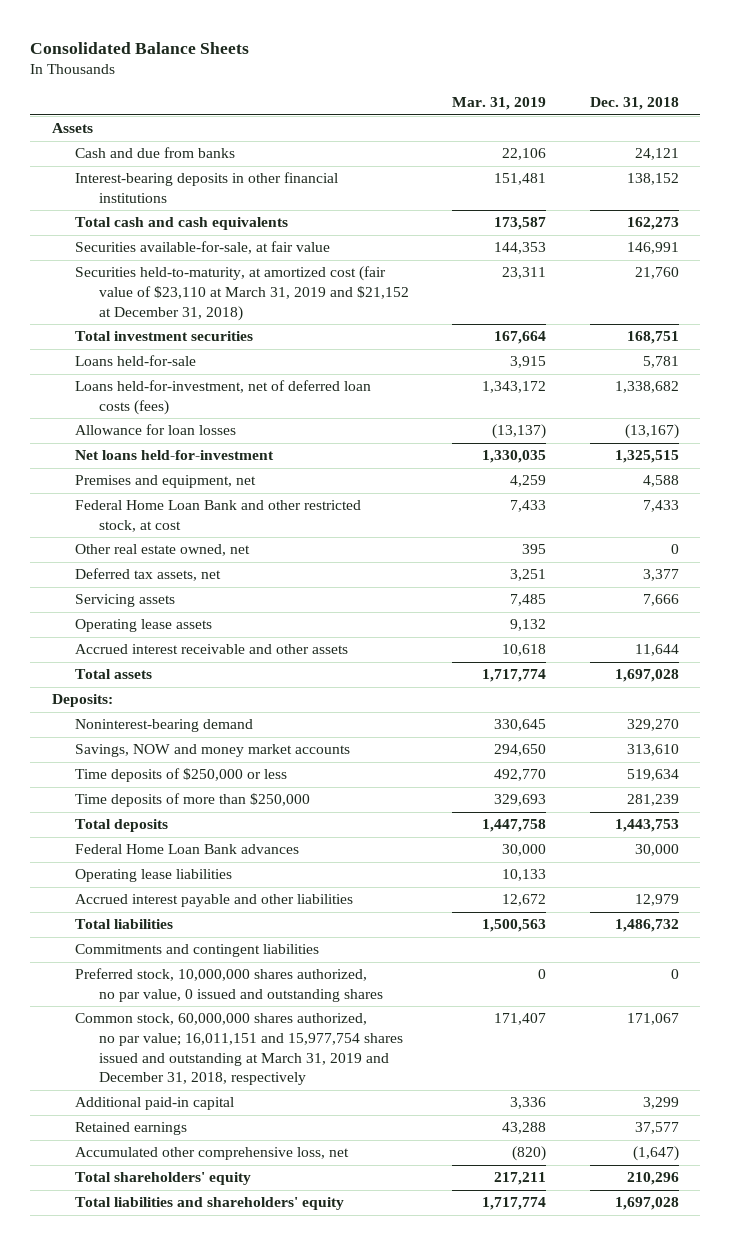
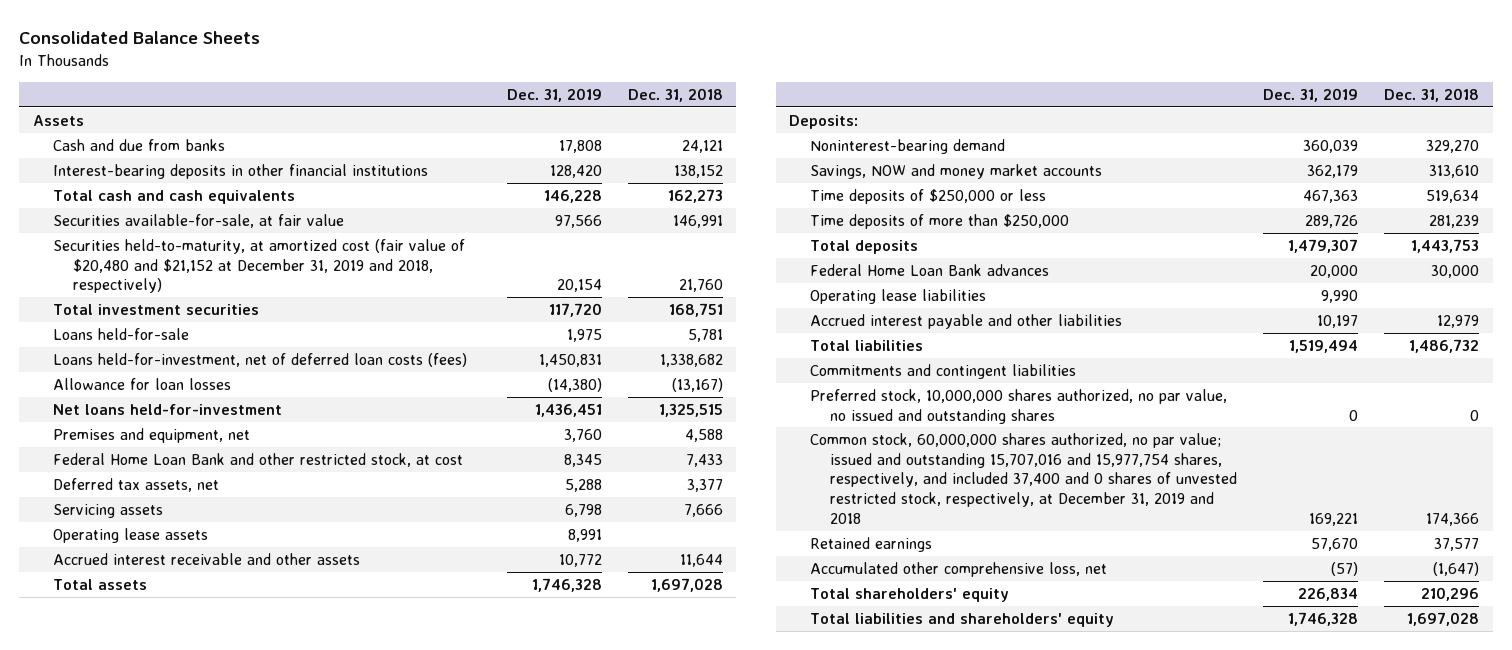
[452,97,547,111] Mar. 31, 2019 -> none
none -> [506,87,602,102] Dec. 31, 2019
[75,266,410,321] Securities held-to-maturity, at amortized cost (fair value of $23,110 at March 31, 2019 and $21,152 at December 31, 2018) -> [52,238,465,294] Securities held-to-maturity, at amortized cost (fair value of $20,480 and $21,152 at December 31, 2019 and 2018, respectively)
[75,544,251,557] Other real estate owned, net -> none
[75,1097,235,1111] Additional paid-in capital -> none
[75,968,384,1002] Preferred stock, 10,000,000 shares authorized, no par value, 0 issued and outstanding shares -> [809,388,1227,424] Preferred stock, 10,000,000 shares authorized, no par value, no issued and outstanding shares
[75,1013,404,1086] Common stock, 60,000,000 shares authorized, no par value; 16,011,151 and 15,977,754 shares issued and outstanding at March 31, 2019 and December 31, 2018, respectively -> [809,432,1237,524] Common stock, 60,000,000 shares authorized, no par value; issued and outstanding 15,707,016 and 15,977,754 shares, respectively, and included 37,400 and 0 shares of unvested restricted stock, respectively, at December 31, 2019 and 2018
[626,1013,679,1026] 171,067 -> [1426,512,1480,526] 174,366

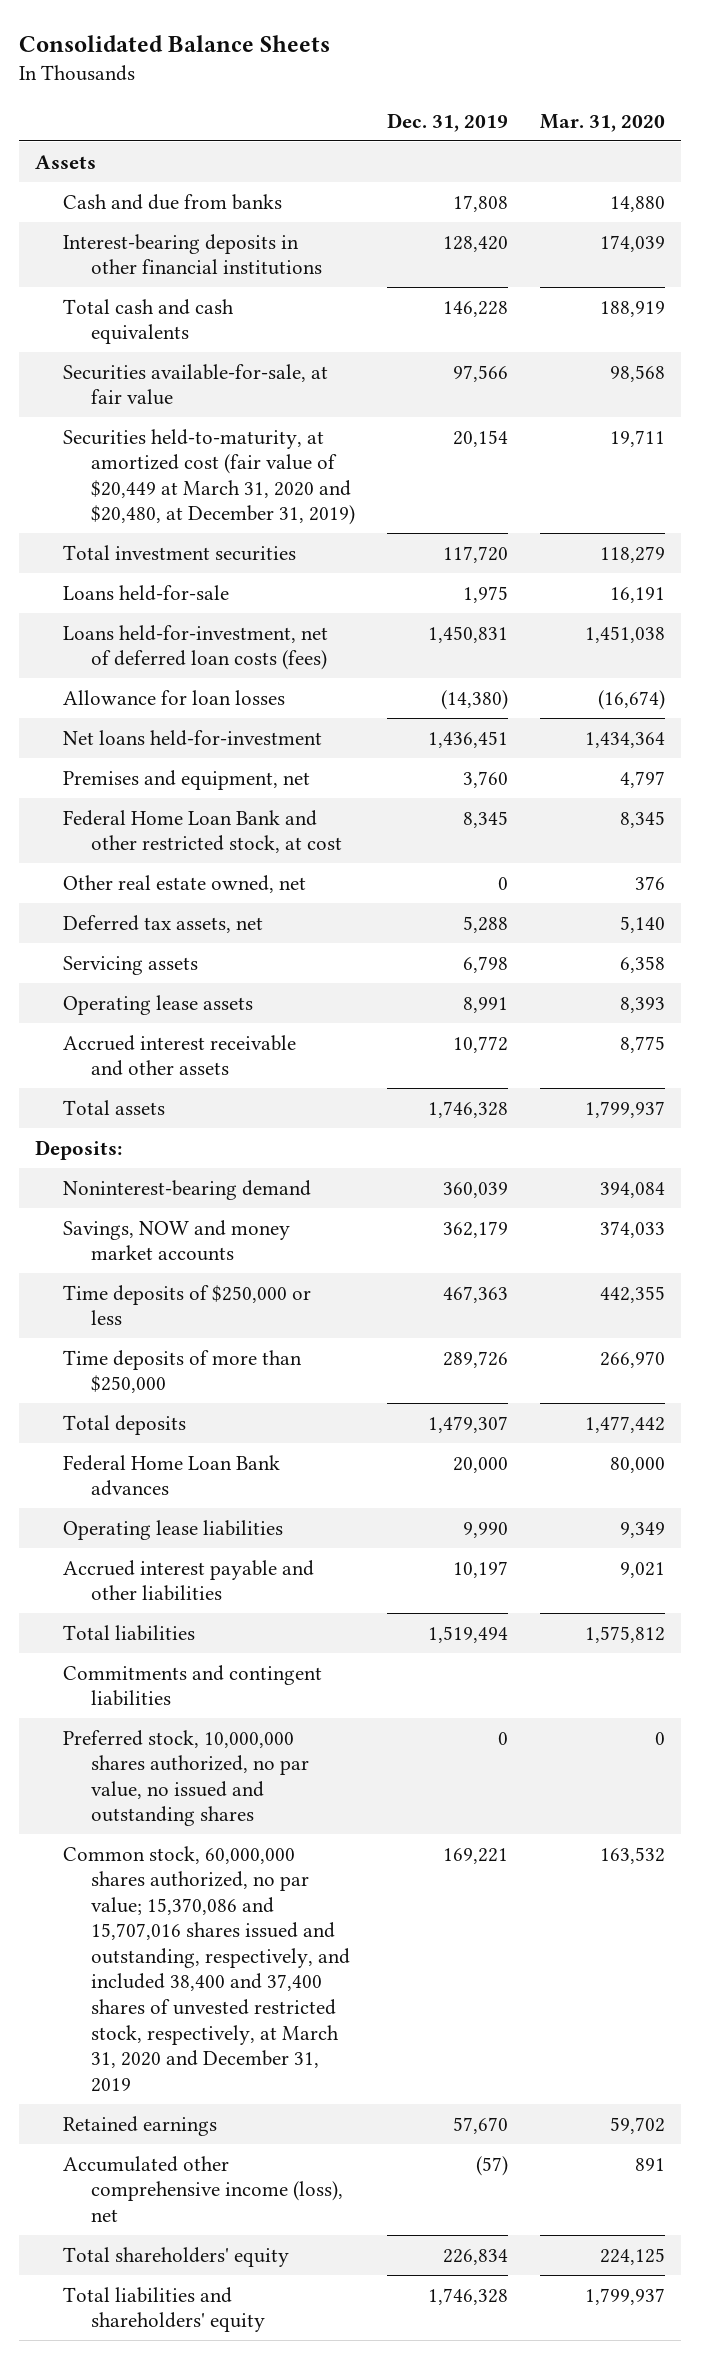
[627,87,723,102] Dec. 31, 2018 -> none
none -> [540,113,666,132] Mar. 31, 2020
[52,238,465,294] Securities held-to-maturity, at amortized cost (fair value of $20,480 and $21,152 at December 31, 2019 and 2018, respectively) -> [63,428,356,526] Securities held-to-maturity, at amortized cost (fair value of $20,449 at March 31, 2020 and $20,480, at December 31, 2019)
none -> [63,874,307,893] Other real estate owned, net
[809,432,1237,524] Common stock, 60,000,000 shares authorized, no par value; issued and outstanding 15,707,016 and 15,977,754 shares, respectively, and included 37,400 and 0 shares of unvested restricted stock, respectively, at December 31, 2019 and 2018 -> [63,1845,351,2092] Common stock, 60,000,000 shares authorized, no par value; 15,370,086 and 15,707,016 shares issued and outstanding, respectively, and included 38,400 and 37,400 shares of unvested restricted stock, respectively, at March 31, 2020 and December 31, 2019
[809,561,1107,577] Accumulated other comprehensive loss, net -> [63,2155,344,2222] Accumulated other comprehensive income (loss), net

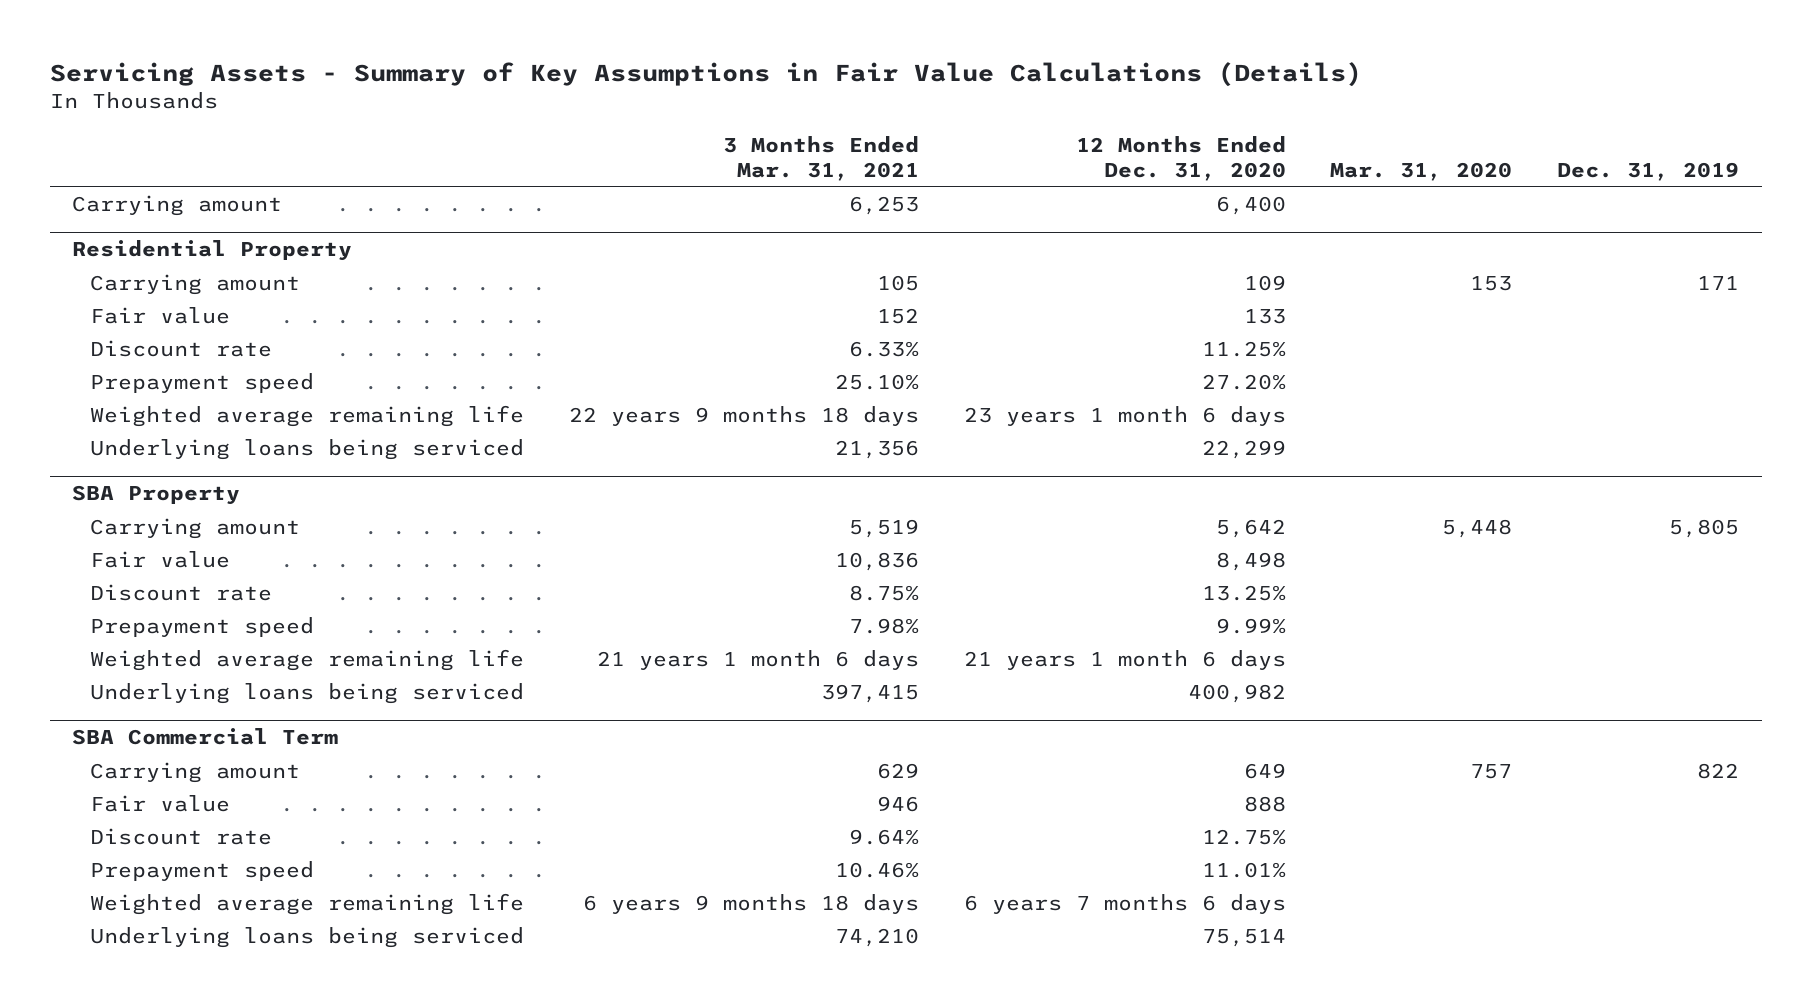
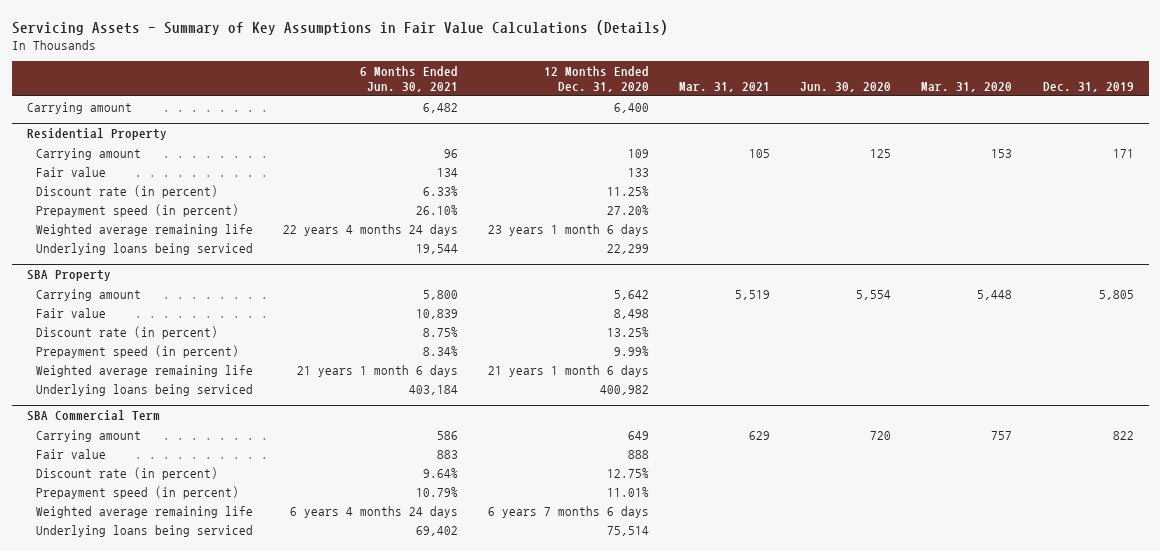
[722,135,919,181] 3 Months Ended Mar. 31, 2021 -> none
none -> [360,65,459,93] 6 Months Ended Jun. 30, 2021
none -> [679,82,771,93] Mar. 31, 2021
none -> [800,82,892,93] Jun. 30, 2020
[90,339,273,357] Discount rate -> [36,184,219,198] Discount rate (in percent)
[90,372,315,393] Prepayment speed -> [36,203,240,217] Prepayment speed (in percent)
[90,583,273,601] Discount rate -> [36,325,219,339] Discount rate (in percent)
[90,616,315,637] Prepayment speed -> [36,344,240,358] Prepayment speed (in percent)
[90,827,273,845] Discount rate -> [36,466,219,480] Discount rate (in percent)
[90,860,315,881] Prepayment speed -> [36,485,240,499] Prepayment speed (in percent)

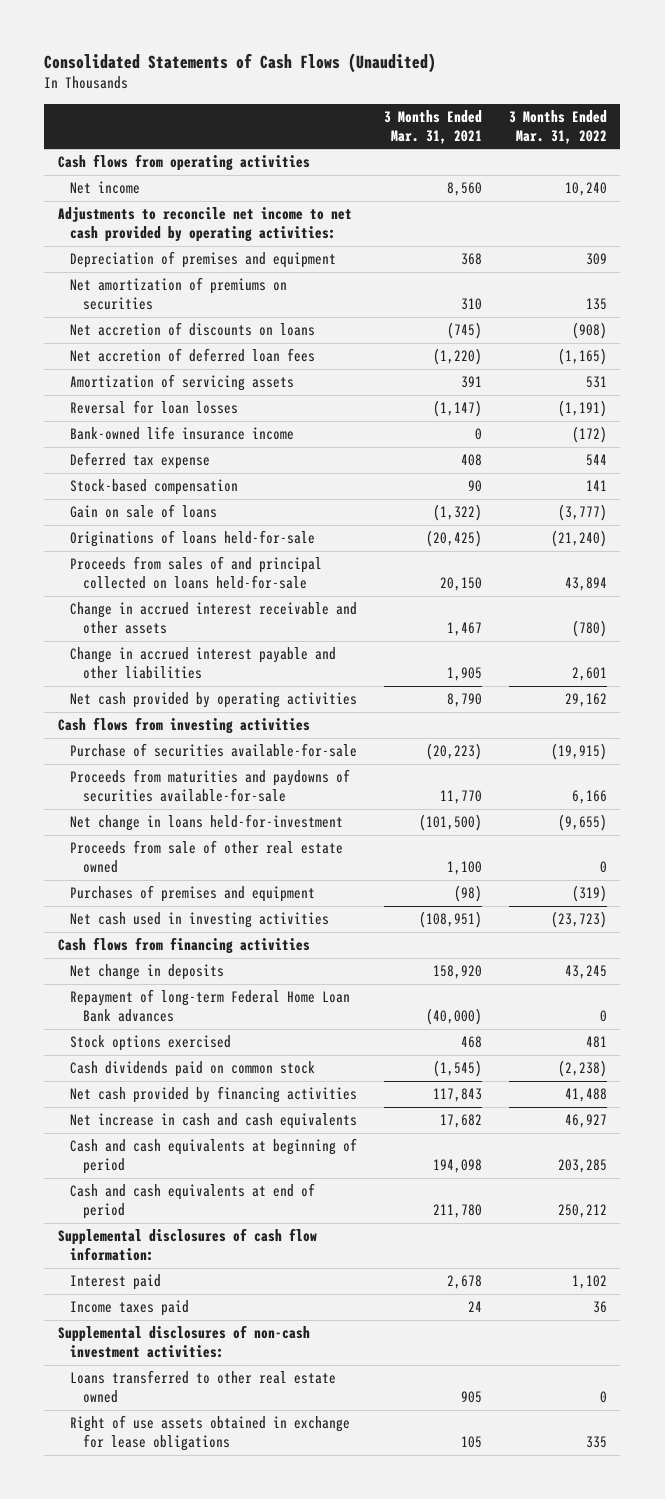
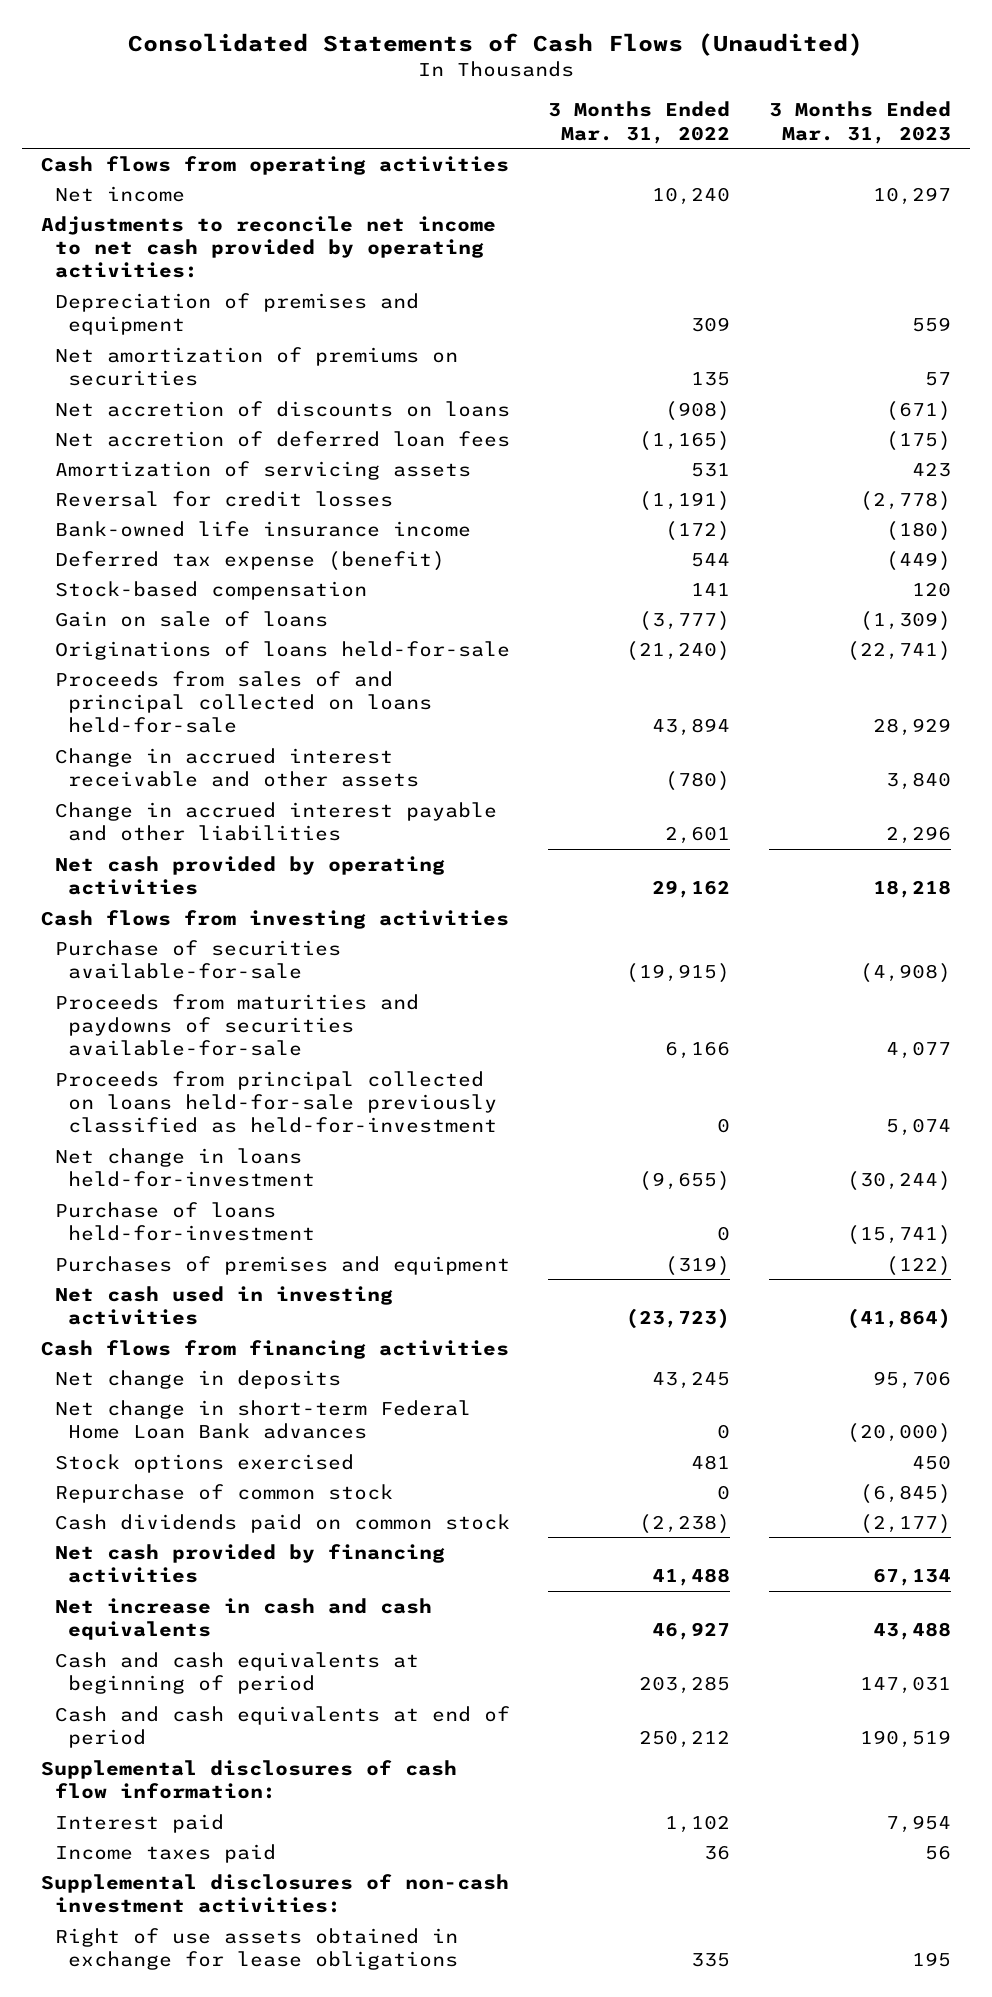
[384,110,483,144] 3 Months Ended Mar. 31, 2021 -> none
none -> [769,101,952,144] 3 Months Ended Mar. 31, 2023
[70,400,239,415] Reversal for loan losses -> [54,490,393,507] Reversal for credit losses
[70,452,211,470] Deferred tax expense -> [54,550,445,571] Deferred tax expense (benefit)
none -> [54,1070,498,1134] Proceeds from principal collected on loans held-for-sale previously classified as held-for-investment
[70,840,344,874] Proceeds from sale of other real estate owned -> none
none -> [54,1201,316,1242] Purchase of loans held-for-investment
[70,989,351,1023] Repayment of long-term Federal Home Loan Bank advances -> none
none -> [54,1399,471,1440] Net change in short-term Federal Home Loan Bank advances
none -> [54,1483,393,1503] Repurchase of common stock
[70,1370,337,1404] Loans transferred to other real estate owned -> none

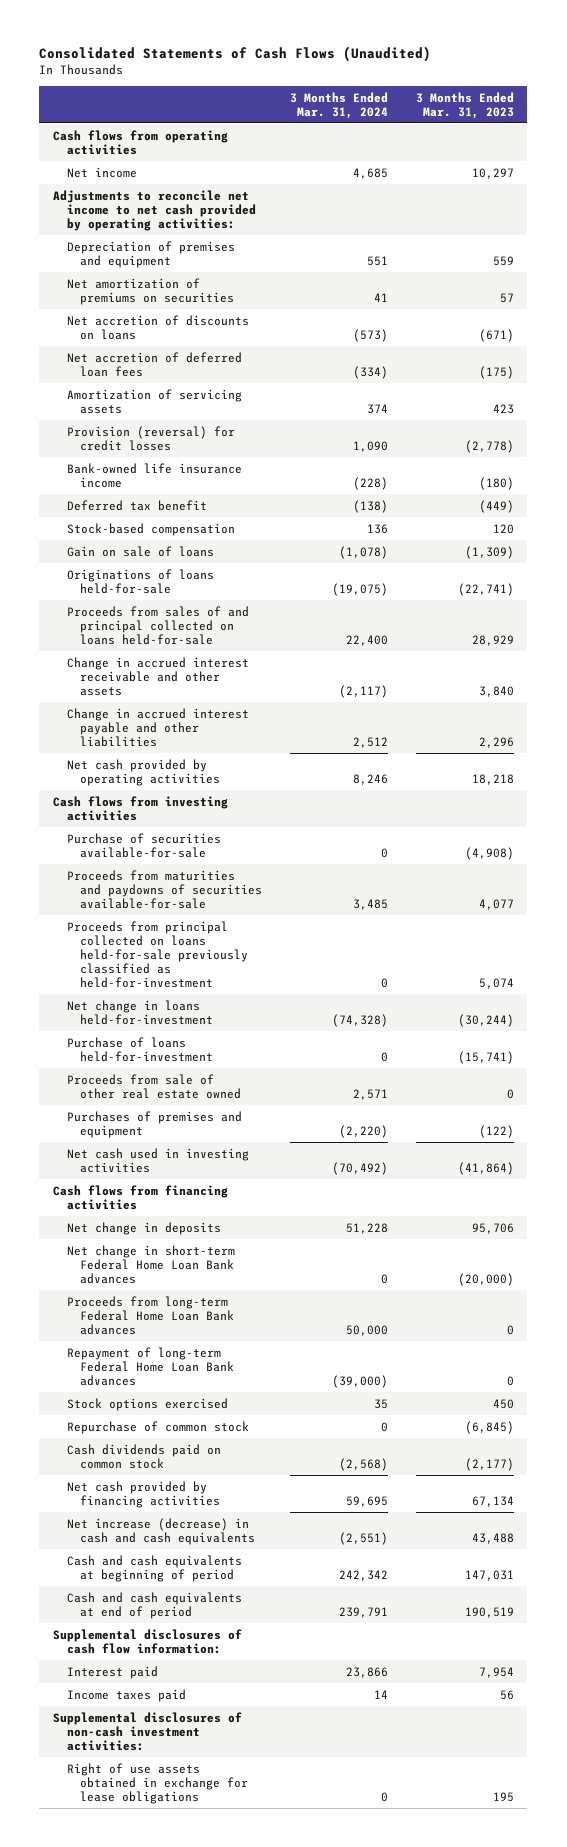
[548,101,731,144] 3 Months Ended Mar. 31, 2022 -> none
none -> [289,91,388,119] 3 Months Ended Mar. 31, 2024
[54,490,393,507] Reversal for credit losses -> [66,425,235,451] Provision (reversal) for credit losses
[54,550,445,571] Deferred tax expense (benefit) -> [66,499,207,511] Deferred tax benefit
none -> [66,1073,242,1099] Proceeds from sale of other real estate owned
none -> [66,1295,235,1335] Proceeds from long-term Federal Home Loan Bank advances
none -> [66,1346,235,1386] Repayment of long-term Federal Home Loan Bank advances
[54,1597,432,1641] Net increase in cash and cash equivalents -> [66,1517,256,1545] Net increase (decrease) in cash and cash equivalents

